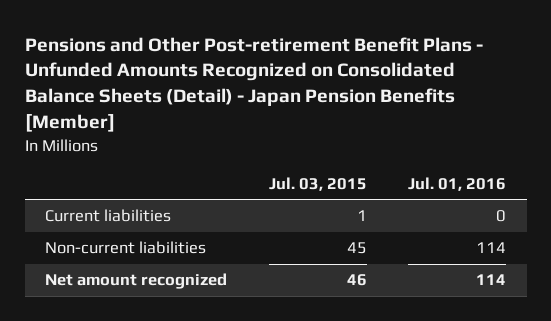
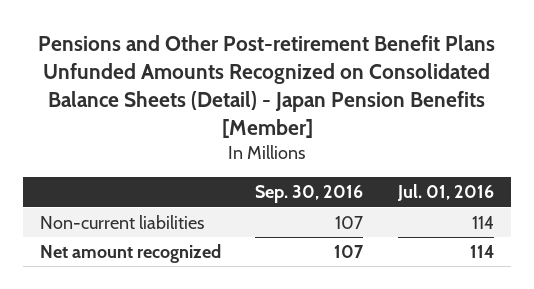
[24,36,483,133] Pensions and Other Post-retirement Benefit Plans - Unfunded Amounts Recognized on Consolidated Balance Sheets (Detail) - Japan Pension Benefits [Member] -> [37,34,495,138] Pensions and Other Post-retirement Benefit Plans Unfunded Amounts Recognized on Consolidated Balance Sheets (Detail) - Japan Pension Benefits [Member]
[268,176,367,191] Jul. 03, 2015 -> none
none -> [255,185,364,204] Sep. 30, 2016
[45,209,172,223] Current liabilities -> none

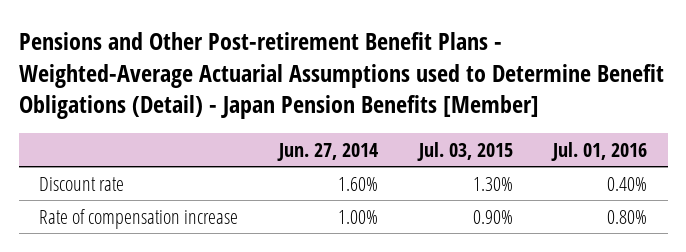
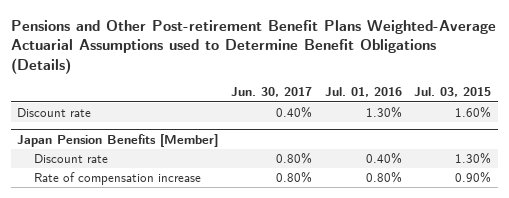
[18,32,664,119] Pensions and Other Post-retirement Benefit Plans - Weighted-Average Actuarial Assumptions used to Determine Benefit Obligations (Detail) - Japan Pension Benefits [Member] -> [11,19,497,74] Pensions and Other Post-retirement Benefit Plans Weighted-Average Actuarial Assumptions used to Determine Benefit Obligations (Details)
[276,142,378,161] Jun. 27, 2014 -> none
none -> [231,87,313,98] Jun. 30, 2017
none -> [17,108,92,118] Discount rate
none -> [17,133,219,147] Japan Pension Benefits [Member]

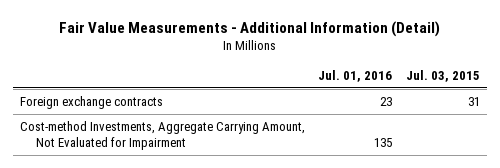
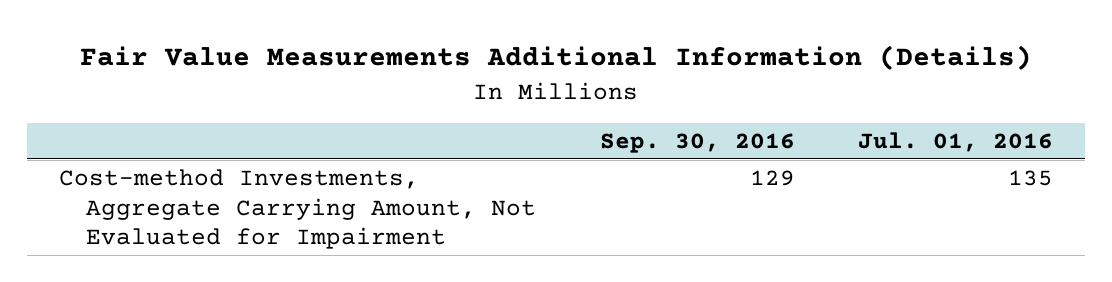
[58,20,440,37] Fair Value Measurements - Additional Information (Detail) -> [79,45,1032,71] Fair Value Measurements Additional Information (Details)
[405,69,480,82] Jul. 03, 2015 -> none
none -> [599,132,795,153] Sep. 30, 2016
[19,95,163,109] Foreign exchange contracts -> none

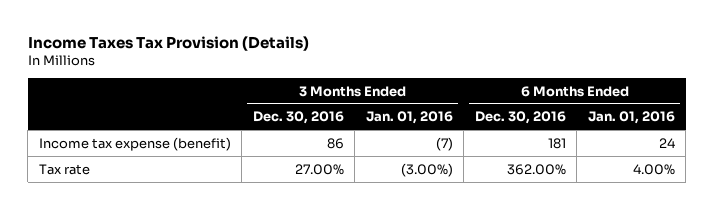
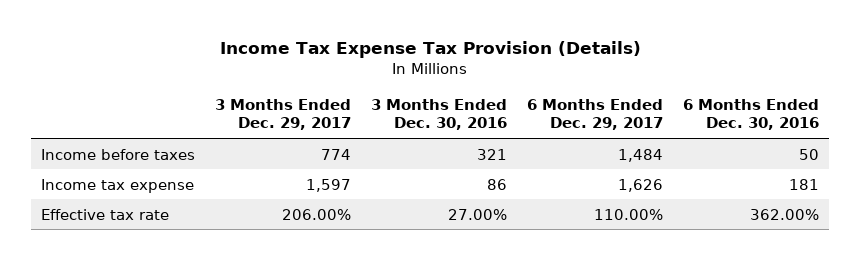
[27,35,309,51] Income Taxes Tax Provision (Details) -> [220,41,642,59] Income Tax Expense Tax Provision (Details)
[365,111,453,125] Jan. 01, 2016 -> none
[587,111,675,125] Jan. 01, 2016 -> none
none -> [215,98,352,131] 3 Months Ended Dec. 29, 2017
none -> [526,98,663,131] 6 Months Ended Dec. 29, 2017
none -> [41,148,196,160] Income before taxes
[38,136,231,151] Income tax expense (benefit) -> [41,178,195,193] Income tax expense
[38,163,90,175] Tax rate -> [41,208,170,220] Effective tax rate

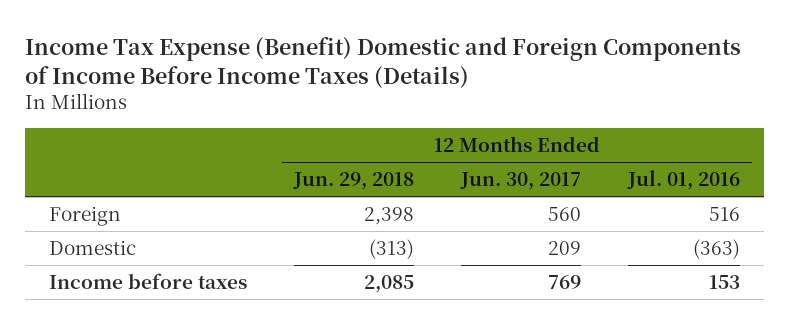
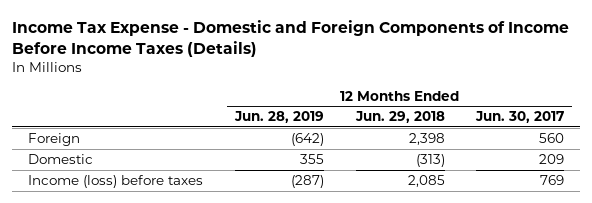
[25,36,742,89] Income Tax Expense (Benefit) Domestic and Foreign Components of Income Before Income Taxes (Details) -> [12,20,570,58] Income Tax Expense - Domestic and Foreign Components of Income Before Income Taxes (Details)
[627,170,741,191] Jul. 01, 2016 -> none
none -> [233,111,324,124] Jun. 28, 2019
[48,272,247,289] Income before taxes -> [28,175,204,189] Income (loss) before taxes

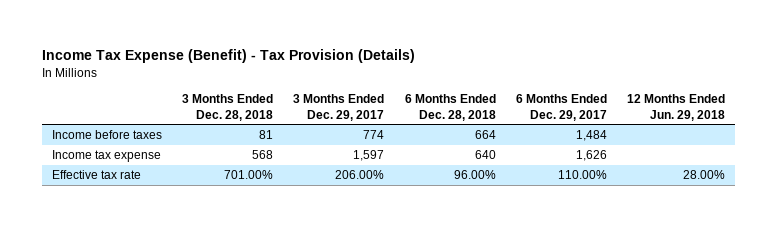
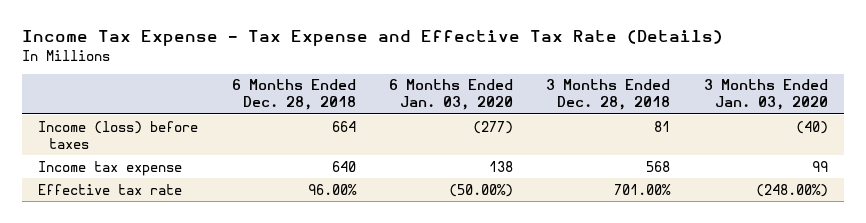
[41,49,415,64] Income Tax Expense (Benefit) - Tax Provision (Details) -> [21,30,723,47] Income Tax Expense - Tax Expense and Effective Tax Rate (Details)
[293,94,385,121] 3 Months Ended Dec. 29, 2017 -> none
[515,94,607,121] 6 Months Ended Dec. 29, 2017 -> none
[627,94,726,121] 12 Months Ended Jun. 29, 2018 -> none
none -> [389,79,514,111] 6 Months Ended Jan. 03, 2020
none -> [703,79,828,111] 3 Months Ended Jan. 03, 2020
[51,130,162,140] Income before taxes -> [38,120,199,149] Income (loss) before taxes

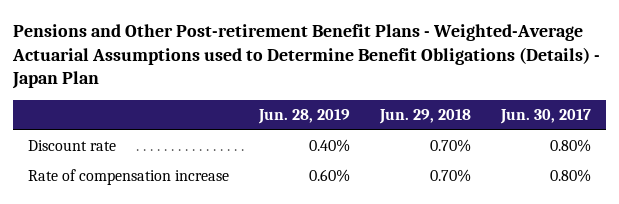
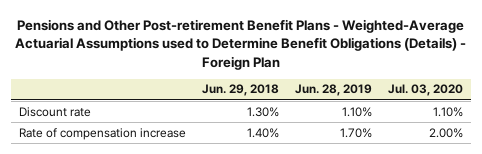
[12,23,601,90] Pensions and Other Post-retirement Benefit Plans - Weighted-Average Actuarial Assumptions used to Determine Benefit Obligations (Details) - Japan Plan -> [14,18,466,70] Pensions and Other Post-retirement Benefit Plans - Weighted-Average Actuarial Assumptions used to Determine Benefit Obligations (Details) - Foreign Plan
[499,108,591,124] Jun. 30, 2017 -> none
none -> [387,84,463,97] Jul. 03, 2020
[309,139,351,153] 0.40% -> [341,106,372,117] 1.10%
[429,139,471,153] 0.70% -> [247,106,280,117] 1.30%
[309,169,351,183] 0.60% -> [339,127,372,138] 1.70%
[429,169,471,183] 0.70% -> [247,127,280,138] 1.40%

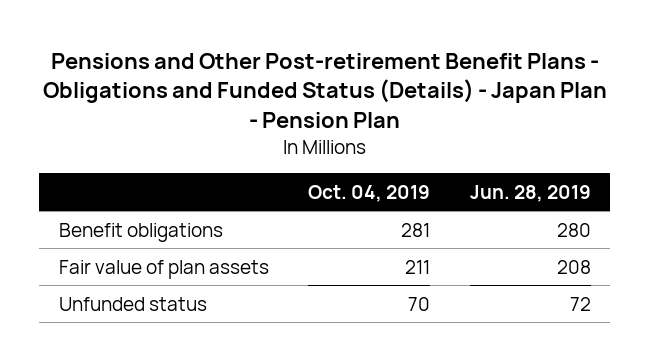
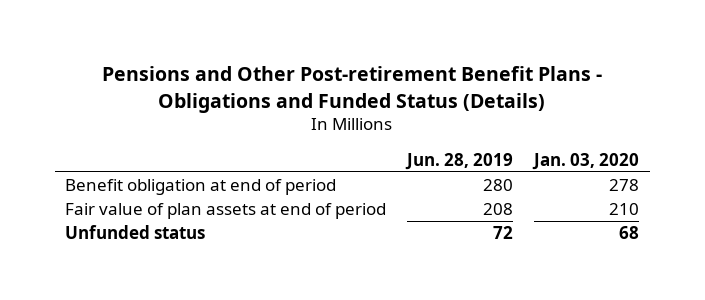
[42,52,607,129] Pensions and Other Post-retirement Benefit Plans - Obligations and Funded Status (Details) - Japan Plan - Pension Plan -> [102,66,603,113] Pensions and Other Post-retirement Benefit Plans - Obligations and Funded Status (Details)
[308,184,431,202] Oct. 04, 2019 -> none
none -> [532,152,640,170] Jan. 03, 2020
[58,222,223,242] Benefit obligations -> [65,179,337,196] Benefit obligation at end of period
[58,259,269,279] Fair value of plan assets -> [65,203,387,220] Fair value of plan assets at end of period

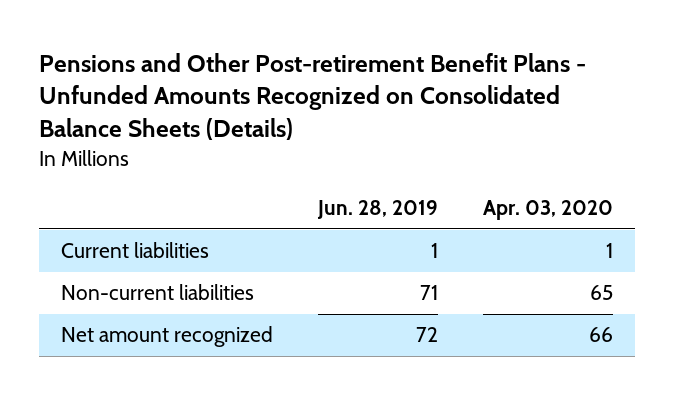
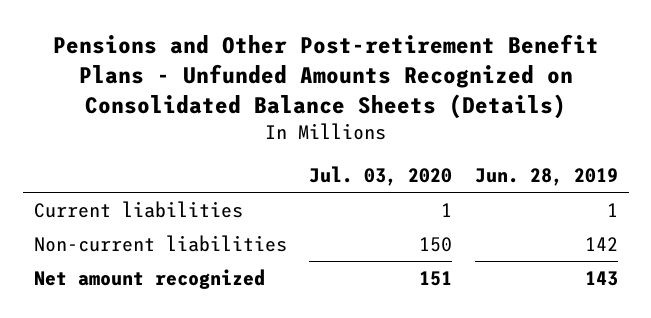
[482,200,613,221] Apr. 03, 2020 -> none
none -> [309,166,453,187] Jul. 03, 2020
[419,285,438,301] 71 -> [584,236,618,251] 142
[415,327,438,343] 72 -> [584,270,618,286] 143

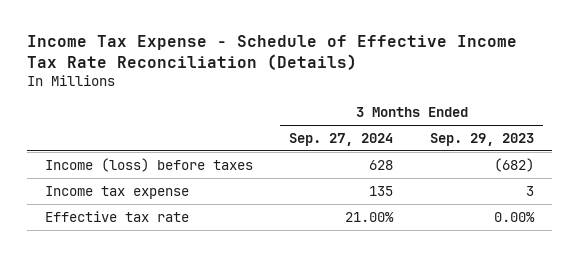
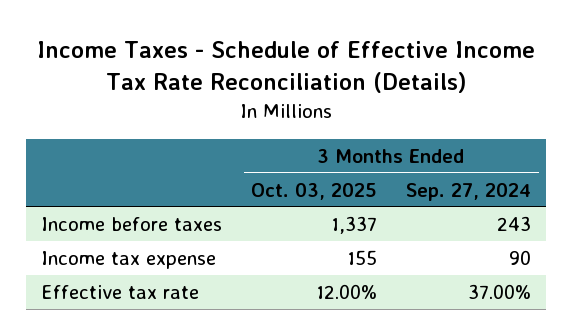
[26,35,517,71] Income Tax Expense - Schedule of Effective Income Tax Rate Reconciliation (Details) -> [37,40,536,94] Income Taxes - Schedule of Effective Income Tax Rate Reconciliation (Details)
[429,132,534,146] Sep. 29, 2023 -> none
none -> [251,182,378,200] Oct. 03, 2025
[44,157,253,172] Income (loss) before taxes -> [40,216,222,231] Income before taxes
[369,159,394,170] 628 -> [497,215,532,231] 243
[369,185,394,196] 135 -> [509,249,532,265] 90
[345,211,395,222] 21.00% -> [468,283,532,299] 37.00%

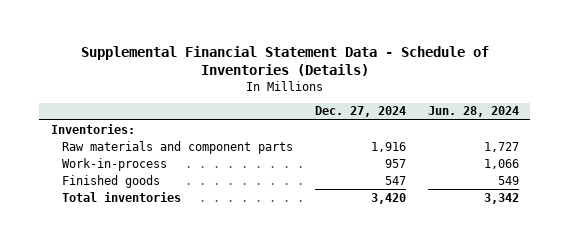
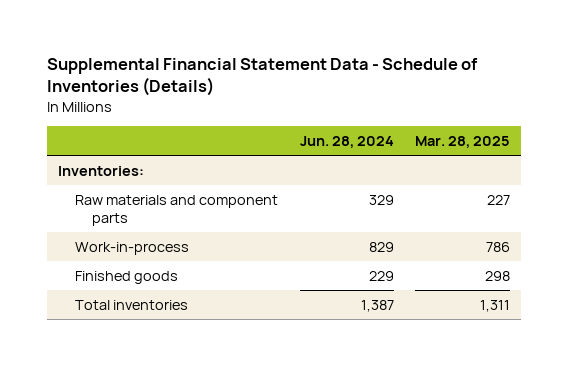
[315,106,407,118] Dec. 27, 2024 -> none
none -> [415,136,511,149] Mar. 28, 2025
[484,141,520,152] 1,727 -> [368,194,394,205] 329
[484,158,520,169] 1,066 -> [368,241,394,252] 829
[498,175,520,185] 549 -> [368,270,394,281] 229
[484,192,520,204] 3,342 -> [360,299,394,312] 1,387

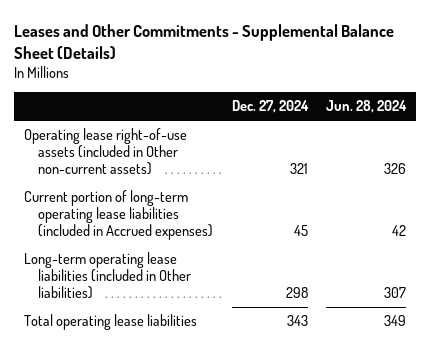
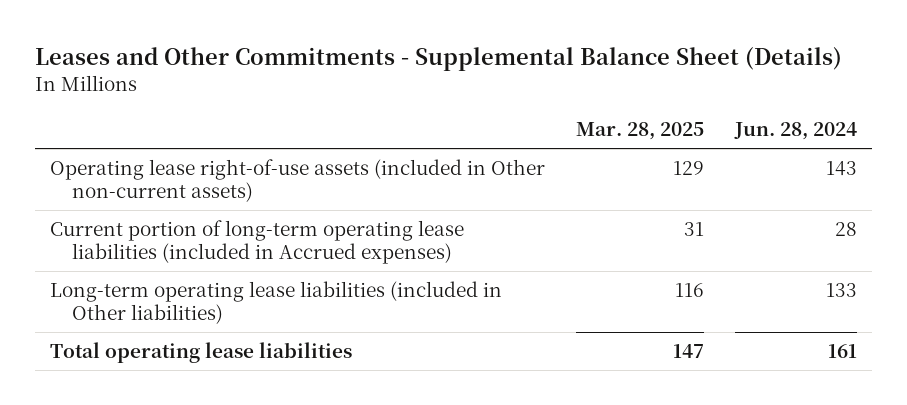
[231,100,309,114] Dec. 27, 2024 -> none
none -> [576,122,705,141] Mar. 28, 2025
[384,163,407,175] 326 -> [826,161,858,177] 143
[392,225,407,237] 42 -> [835,222,858,237] 28
[384,287,407,299] 307 -> [826,283,858,298] 133
[384,315,407,327] 349 -> [828,344,858,359] 161

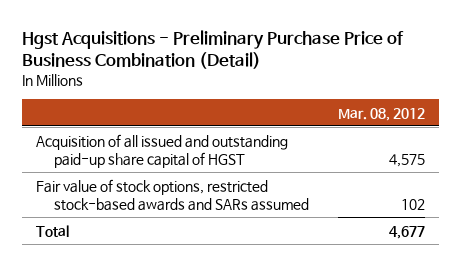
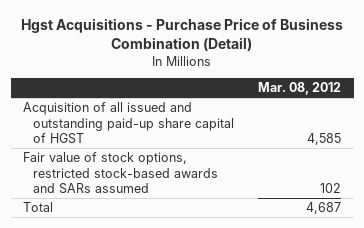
[21,29,404,69] Hgst Acquisitions - Preliminary Purchase Price of Business Combination (Detail) -> [21,17,344,51] Hgst Acquisitions - Purchase Price of Business Combination (Detail)
[388,153,425,167] 4,575 -> [307,133,342,146] 4,585
[388,225,425,239] 4,677 -> [306,202,342,215] 4,687

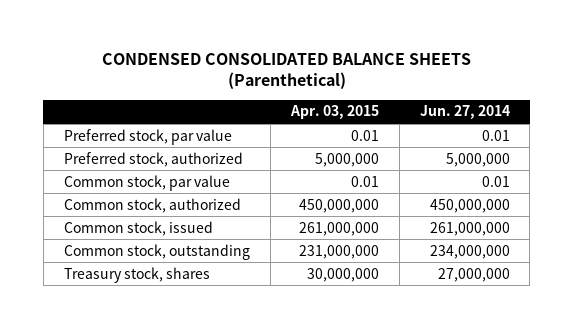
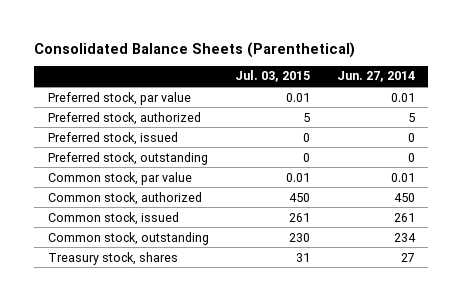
[101,52,471,90] CONDENSED CONSOLIDATED BALANCE SHEETS (Parenthetical) -> [34,41,356,58] Consolidated Balance Sheets (Parenthetical)
[289,105,379,120] Apr. 03, 2015 -> none
none -> [235,70,311,83] Jul. 03, 2015
[445,152,510,167] 5,000,000 -> [408,112,416,122] 5
none -> [47,131,178,145] Preferred stock, issued
none -> [47,151,208,165] Preferred stock, outstanding
[429,198,510,213] 450,000,000 -> [394,192,416,202] 450
[429,221,510,236] 261,000,000 -> [394,212,416,222] 261
[429,244,510,259] 234,000,000 -> [394,232,417,242] 234
[437,267,510,282] 27,000,000 -> [401,252,416,262] 27

